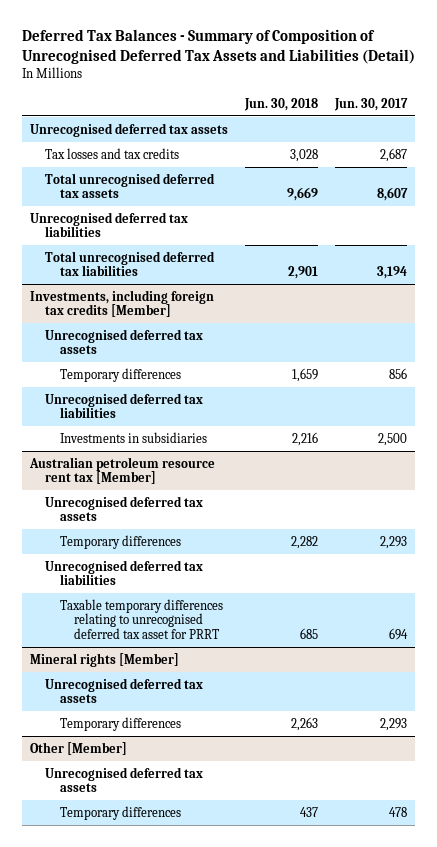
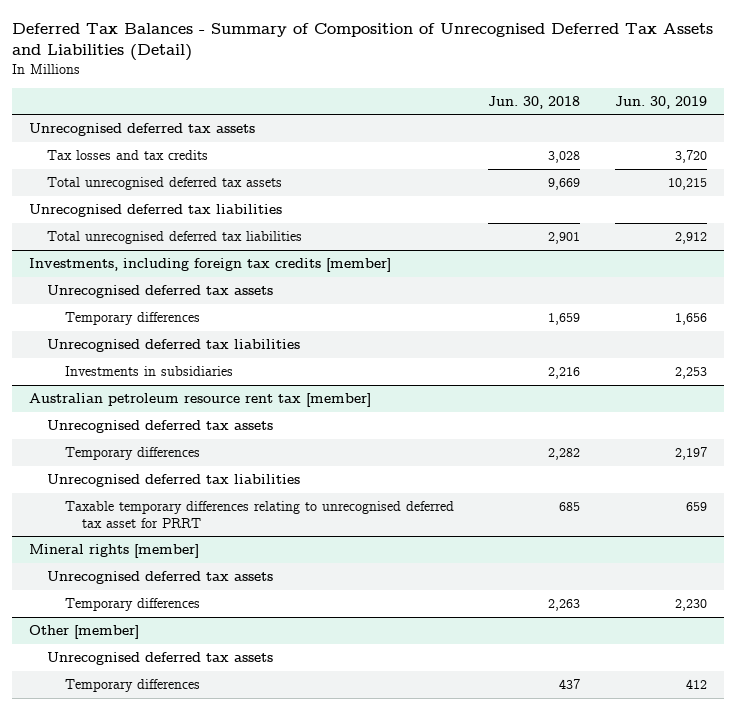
[334,97,409,111] Jun. 30, 2017 -> none
none -> [614,95,707,109] Jun. 30, 2019
[30,289,215,318] Investments, including foreign tax credits [Member] -> [29,258,392,273] Investments, including foreign tax credits [member]
[29,456,216,485] Australian petroleum resource rent tax [Member] -> [29,393,372,408] Australian petroleum resource rent tax [member]
[30,652,180,667] Mineral rights [Member] -> [29,544,200,559] Mineral rights [member]
[30,741,128,755] Other [Member] -> [29,625,140,640] Other [member]

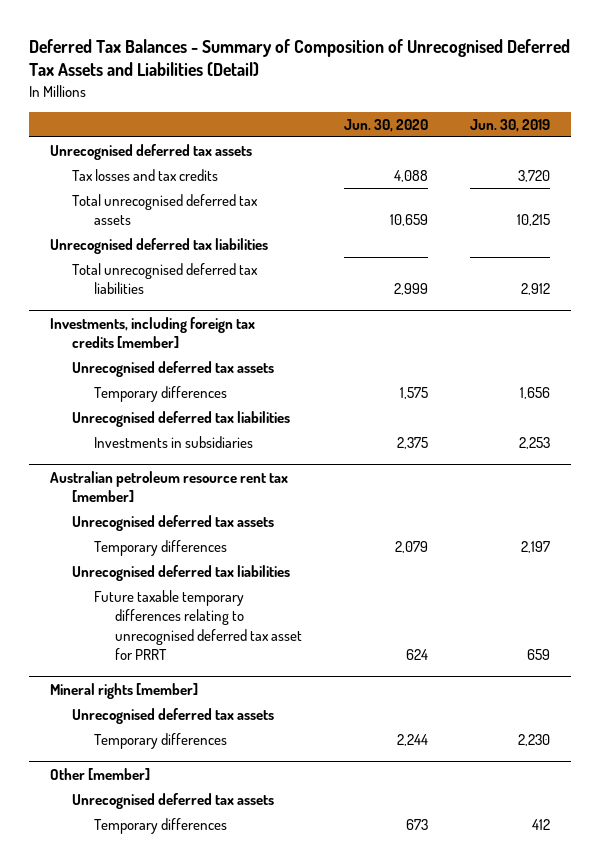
[488,95,581,109] Jun. 30, 2018 -> none
none -> [344,118,429,132] Jun. 30, 2020
[64,501,454,528] Taxable temporary differences relating to unrecognised deferred tax asset for PRRT -> [93,589,303,661] Future taxable temporary differences relating to unrecognised deferred tax asset for PRRT

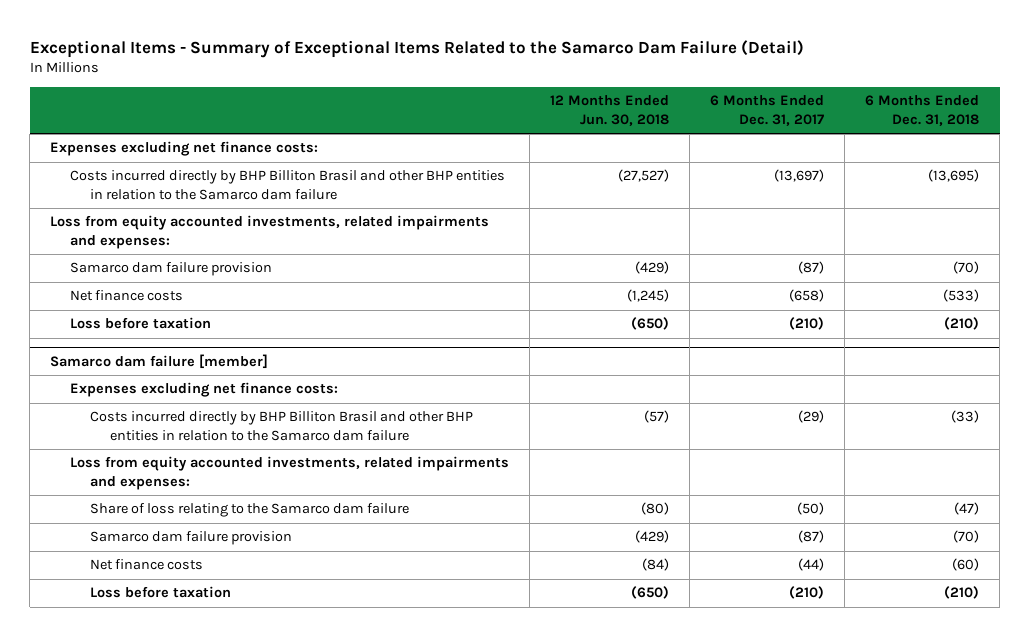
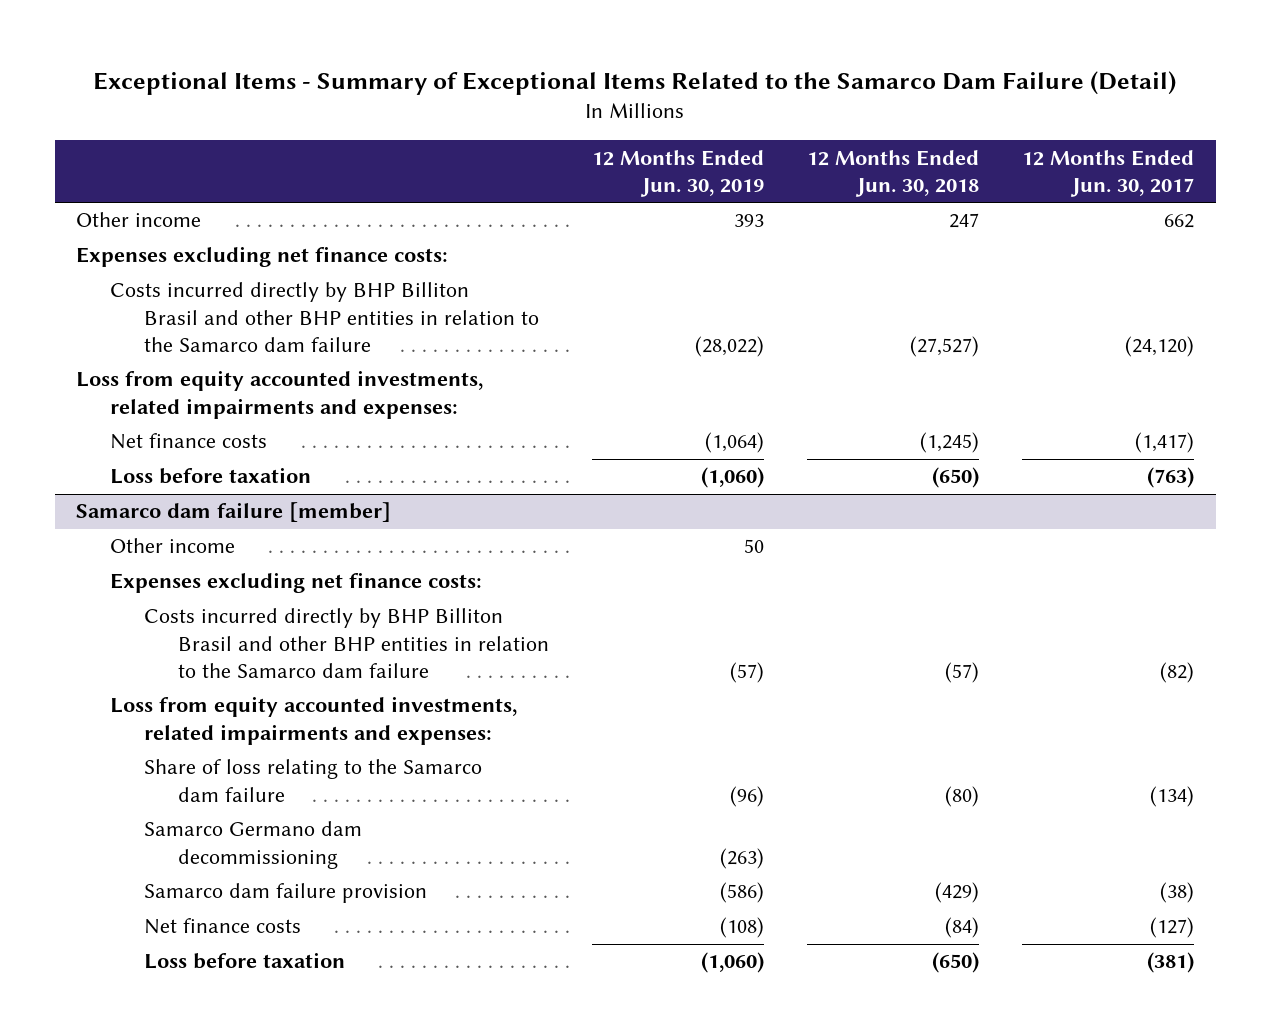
[710,95,825,126] 6 Months Ended Dec. 31, 2017 -> none
[865,95,980,126] 6 Months Ended Dec. 31, 2018 -> none
none -> [592,149,765,197] 12 Months Ended Jun. 30, 2019
none -> [1022,149,1195,197] 12 Months Ended Jun. 30, 2017
none -> [76,212,202,228] Other income
[70,262,273,277] Samarco dam failure provision -> none
none -> [110,538,236,554] Other income
none -> [144,821,363,869] Samarco Germano dam decommissioning

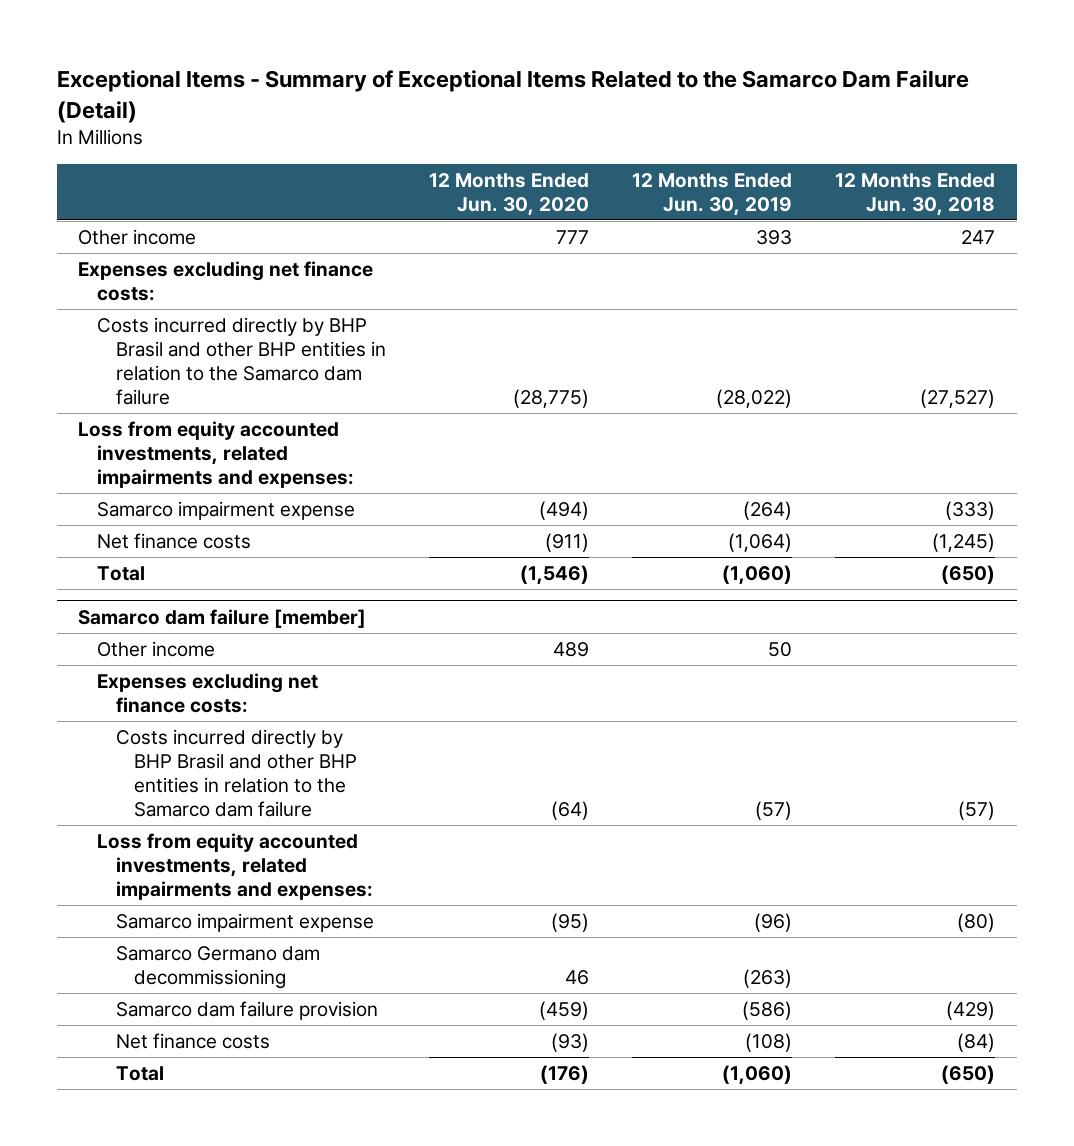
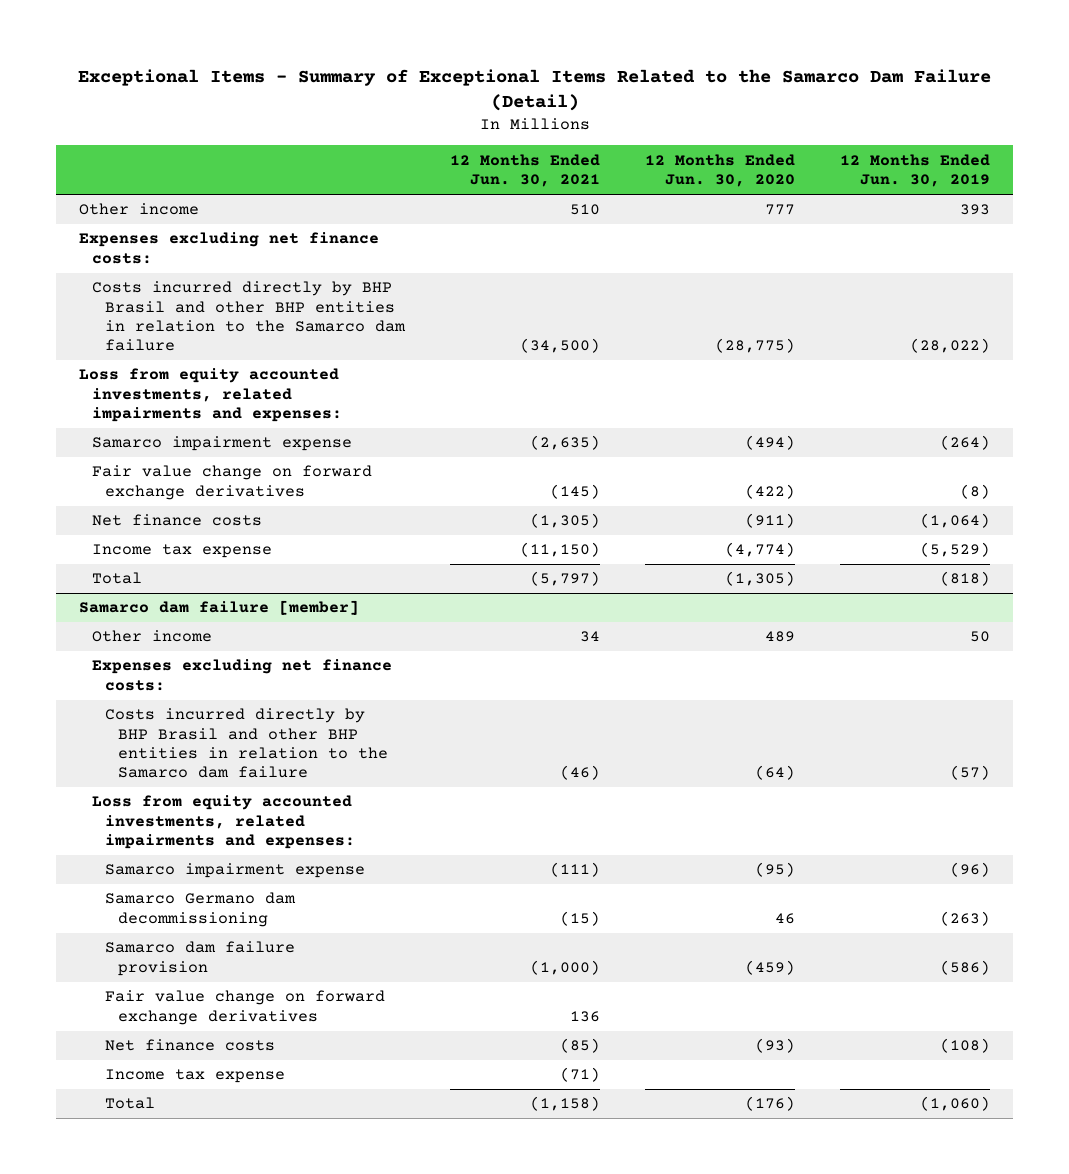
[835,172,996,216] 12 Months Ended Jun. 30, 2018 -> none
none -> [450,153,601,188] 12 Months Ended Jun. 30, 2021
none -> [91,465,372,500] Fair value change on forward exchange derivatives
none -> [91,544,272,559] Income tax expense
[519,564,589,585] (1,546) -> [725,571,796,587] (1,305)
[722,564,793,585] (1,060) -> [940,571,991,587] (818)
none -> [104,990,385,1025] Fair value change on forward exchange derivatives
none -> [104,1069,285,1084] Income tax expense

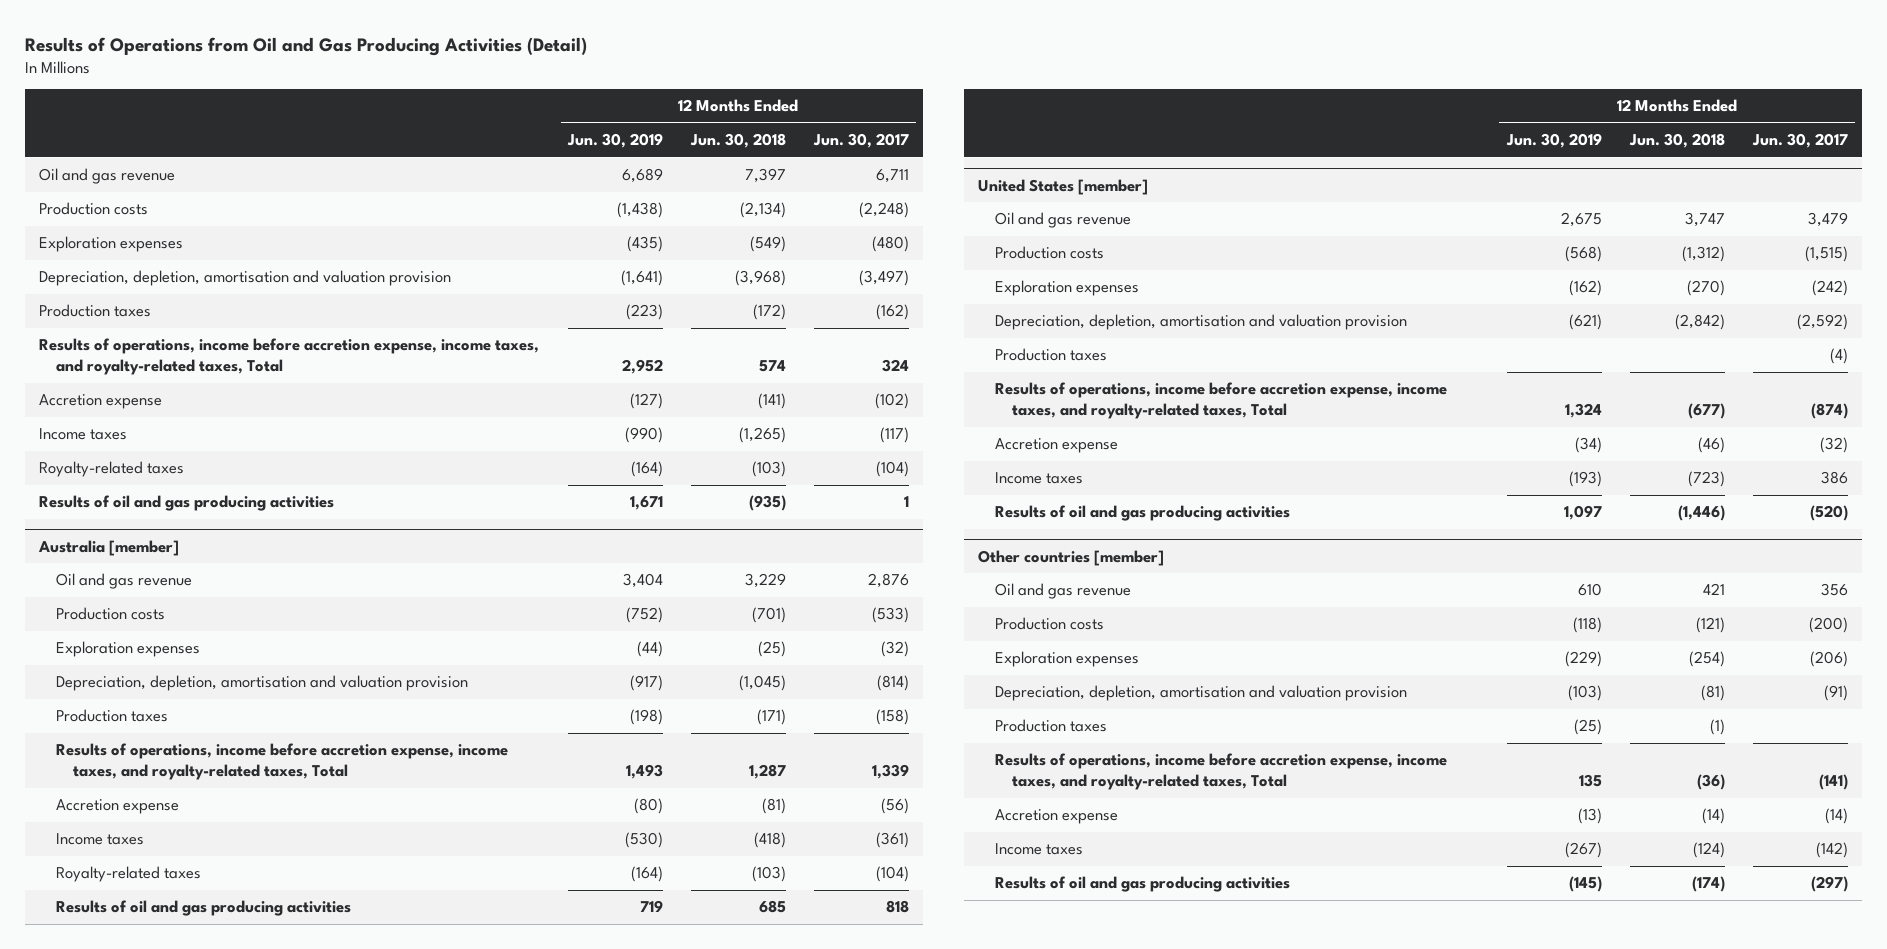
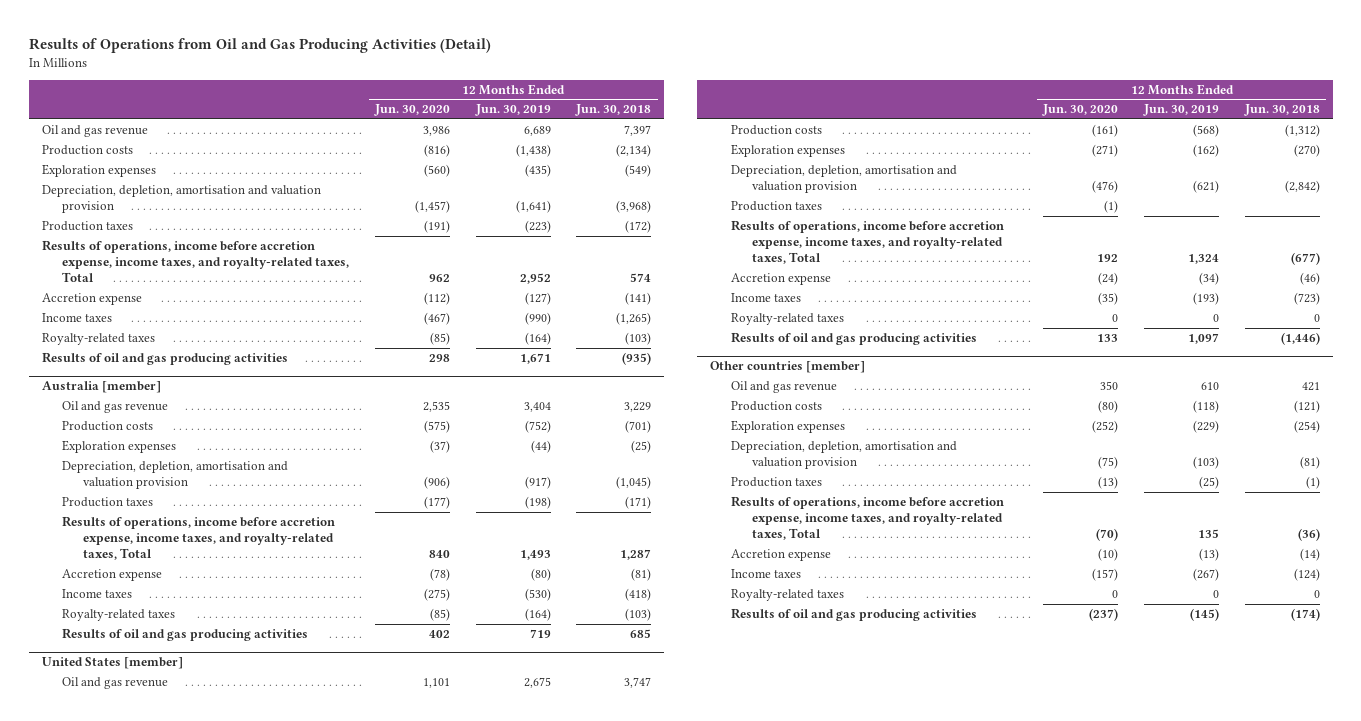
[813,133,910,149] Jun. 30, 2017 -> none
none -> [374,104,451,117] Jun. 30, 2020
none -> [730,313,844,326] Royalty-related taxes
none -> [730,589,844,602] Royalty-related taxes

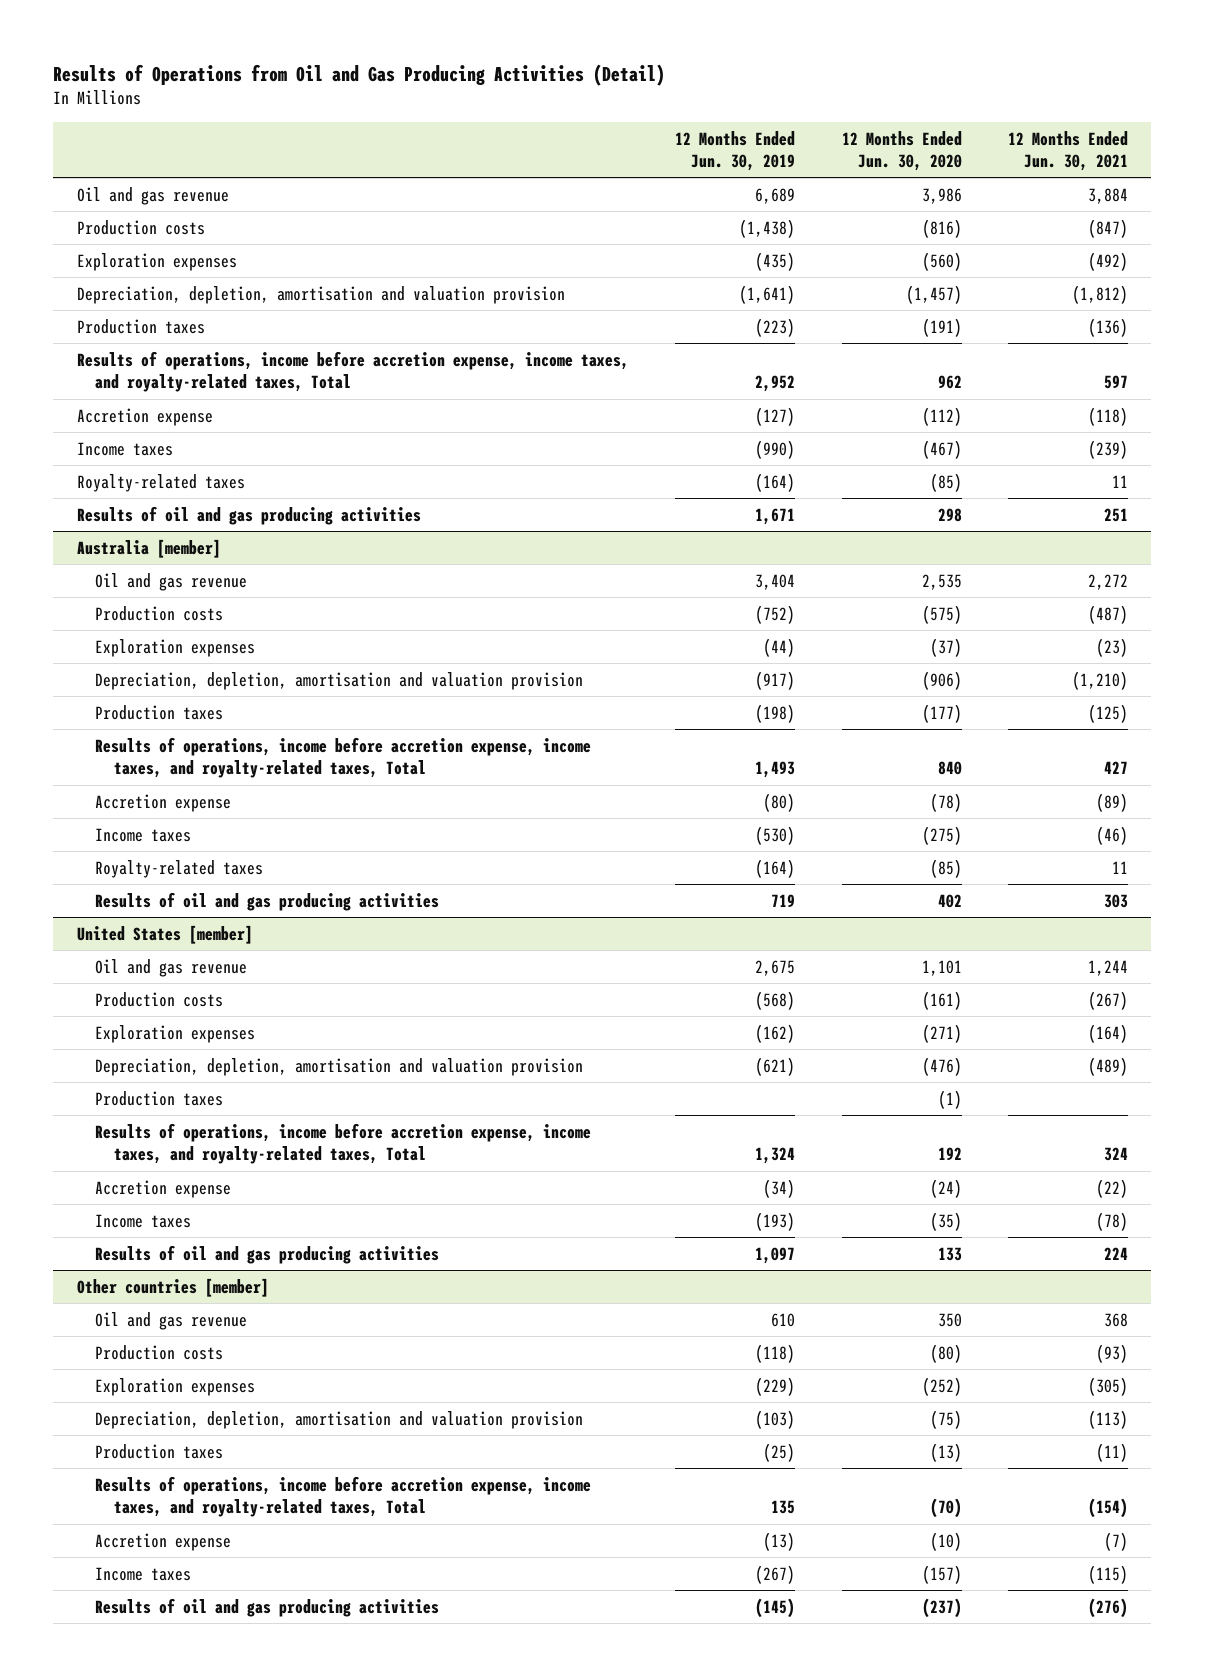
[575,104,652,117] Jun. 30, 2018 -> none
none -> [1008,130,1129,171] 12 Months Ended Jun. 30, 2021
[730,313,844,326] Royalty-related taxes -> none
[730,589,844,602] Royalty-related taxes -> none

